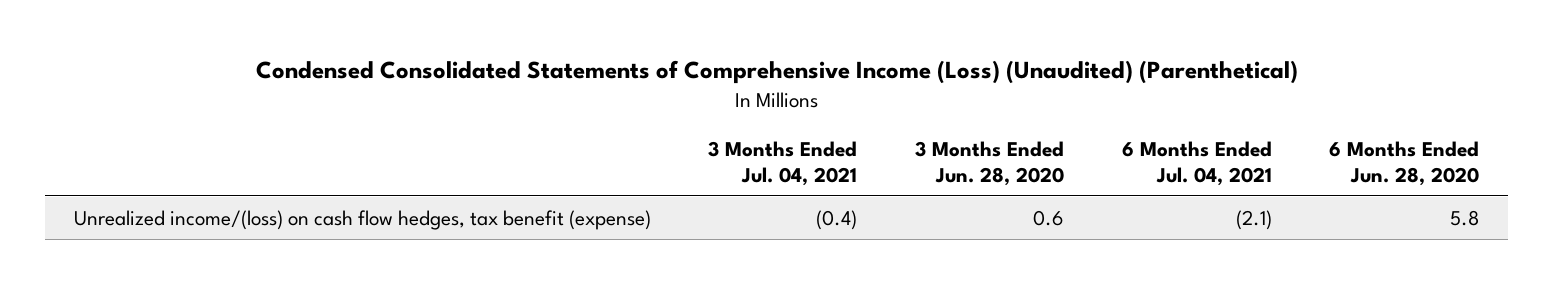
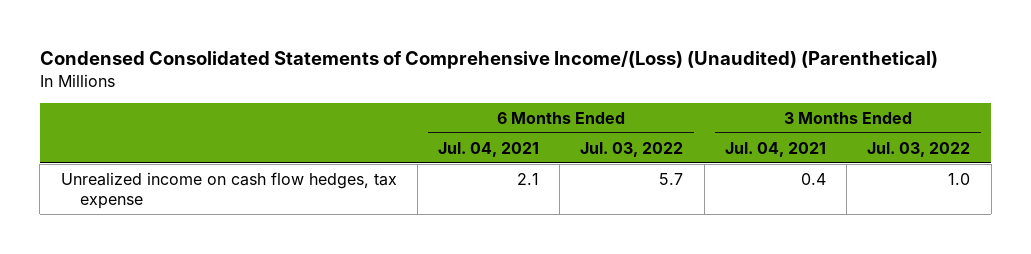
[255,59,1298,84] Condensed Consolidated Statements of Comprehensive Income (Loss) (Unaudited) (Parenthetical) -> [39,49,938,69] Condensed Consolidated Statements of Comprehensive Income/(Loss) (Unaudited) (Parenthetical)
[915,140,1065,186] 3 Months Ended Jun. 28, 2020 -> none
[1329,140,1480,186] 6 Months Ended Jun. 28, 2020 -> none
none -> [580,141,684,157] Jul. 03, 2022
none -> [867,141,971,157] Jul. 03, 2022
[73,210,651,231] Unrealized income/(loss) on cash flow hedges, tax benefit (expense) -> [60,171,397,209] Unrealized income on cash flow hedges, tax expense
[816,210,858,231] (0.4) -> [800,172,826,185] 0.4
[1235,210,1272,231] (2.1) -> [517,172,540,185] 2.1

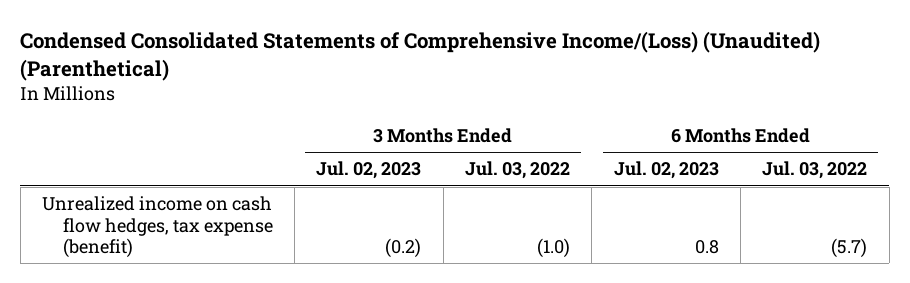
[438,141,540,157] Jul. 04, 2021 -> none
[724,141,826,157] Jul. 04, 2021 -> none
none -> [316,161,422,180] Jul. 02, 2023
none -> [613,161,719,180] Jul. 02, 2023
[60,171,397,209] Unrealized income on cash flow hedges, tax expense -> [42,196,273,258] Unrealized income on cash flow hedges, tax expense (benefit)
[659,172,684,185] 5.7 -> [831,237,868,258] (5.7)
[948,172,971,185] 1.0 -> [536,237,570,258] (1.0)

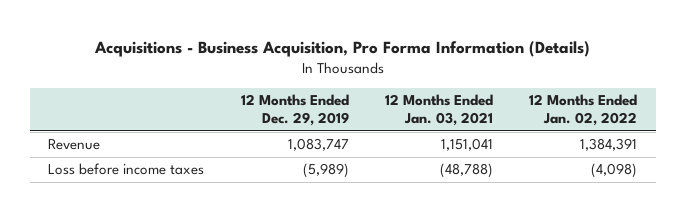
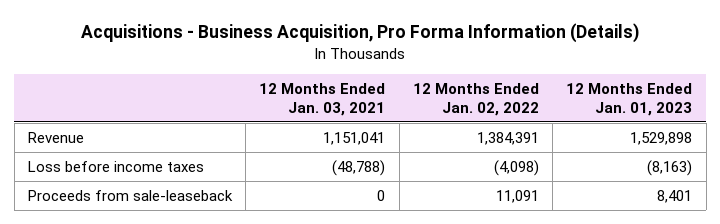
[240,94,349,126] 12 Months Ended Dec. 29, 2019 -> none
none -> [566,82,693,116] 12 Months Ended Jan. 01, 2023
none -> [28,189,234,201] Proceeds from sale-leaseback

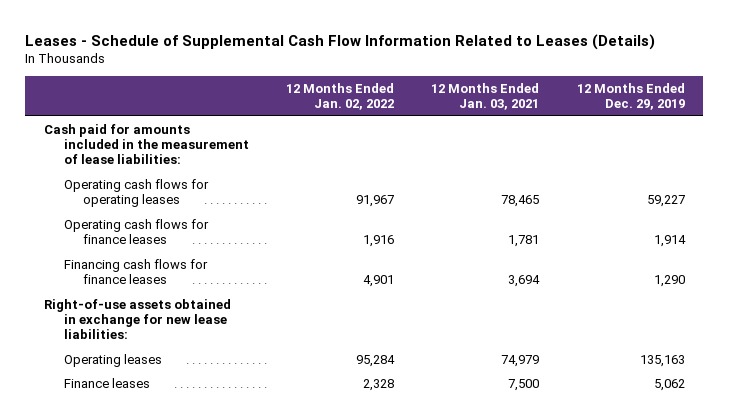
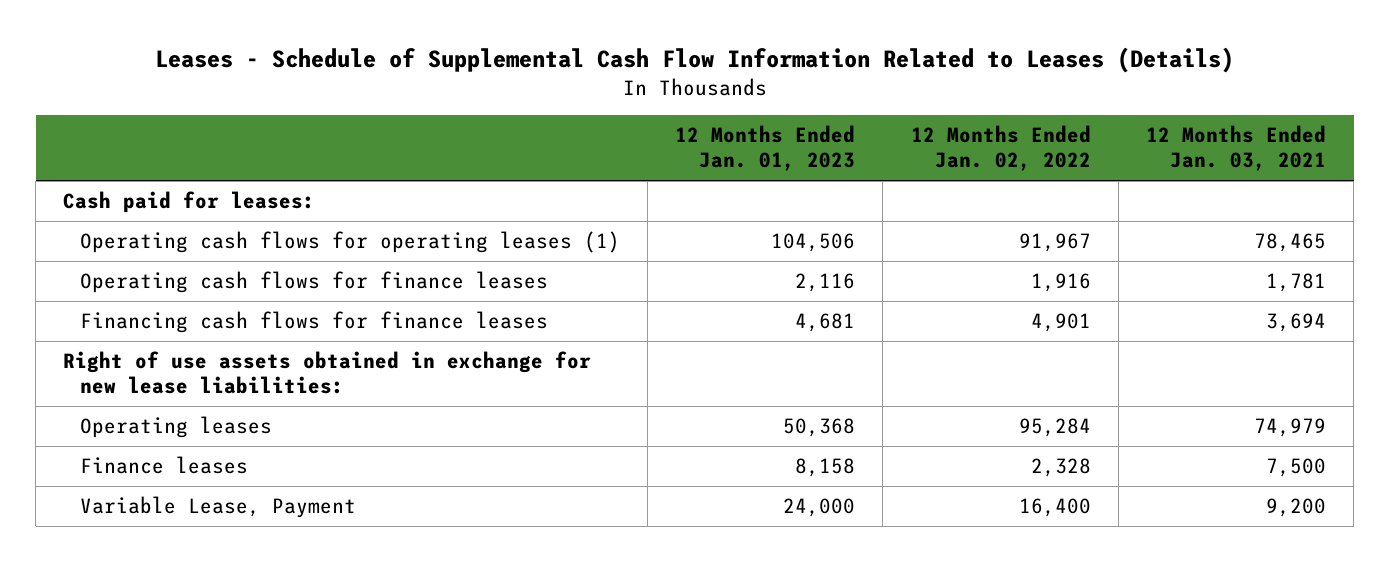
[576,83,685,111] 12 Months Ended Dec. 29, 2019 -> none
none -> [675,125,856,172] 12 Months Ended Jan. 01, 2023
[44,123,249,165] Cash paid for amounts included in the measurement of lease liabilities: -> [63,191,316,214] Cash paid for leases:
[63,178,209,208] Operating cash flows for operating leases -> [79,231,620,254] Operating cash flows for operating leases (1)
[44,298,232,340] Right-of-use assets obtained in exchange for new lease liabilities: -> [63,351,592,395] Right of use assets obtained in exchange for new lease liabilities:
none -> [79,496,356,519] Variable Lease, Payment

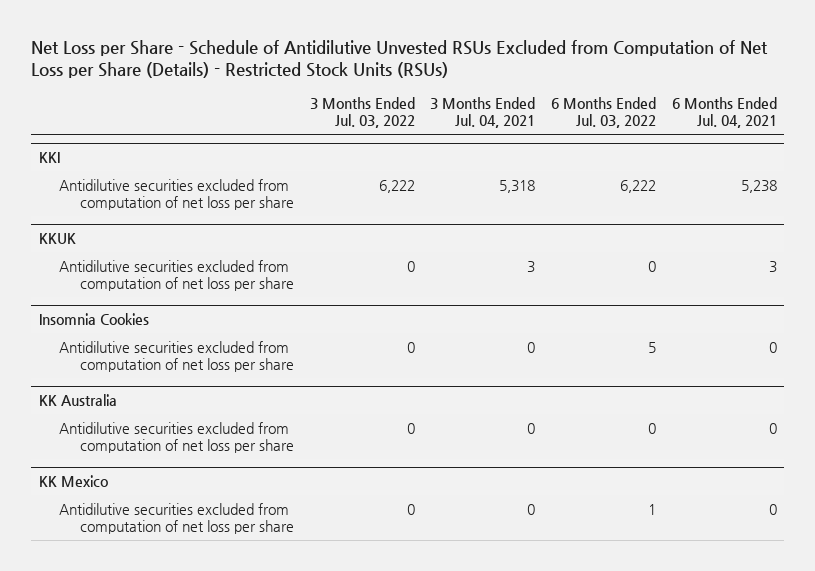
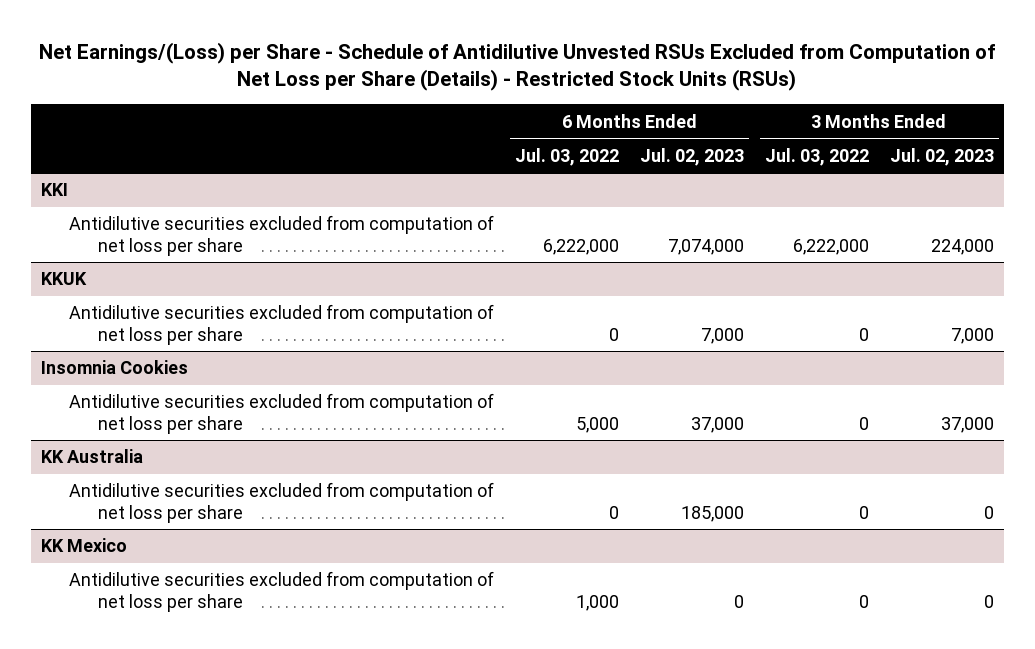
[31,40,769,79] Net Loss per Share - Schedule of Antidilutive Unvested RSUs Excluded from Computation of Net Loss per Share (Details) - Restricted Stock Units (RSUs) -> [39,41,996,92] Net Earnings/(Loss) per Share - Schedule of Antidilutive Unvested RSUs Excluded from Computation of Net Loss per Share (Details) - Restricted Stock Units (RSUs)
[430,96,536,129] 3 Months Ended Jul. 04, 2021 -> none
[671,96,777,129] 6 Months Ended Jul. 04, 2021 -> none
none -> [640,147,745,166] Jul. 02, 2023
none -> [889,147,994,166] Jul. 02, 2023
[378,179,415,193] 6,222 -> [792,238,869,255] 6,222,000
[619,179,656,193] 6,222 -> [543,238,620,255] 6,222,000
[647,341,656,353] 5 -> [576,416,620,433] 5,000
[647,503,656,515] 1 -> [576,594,620,611] 1,000

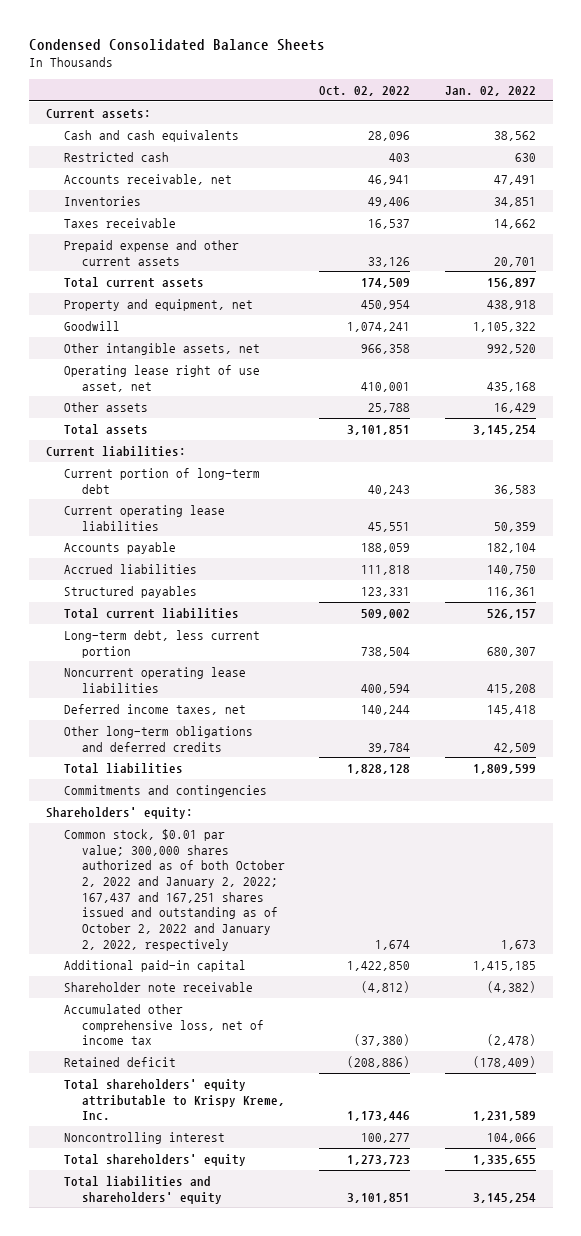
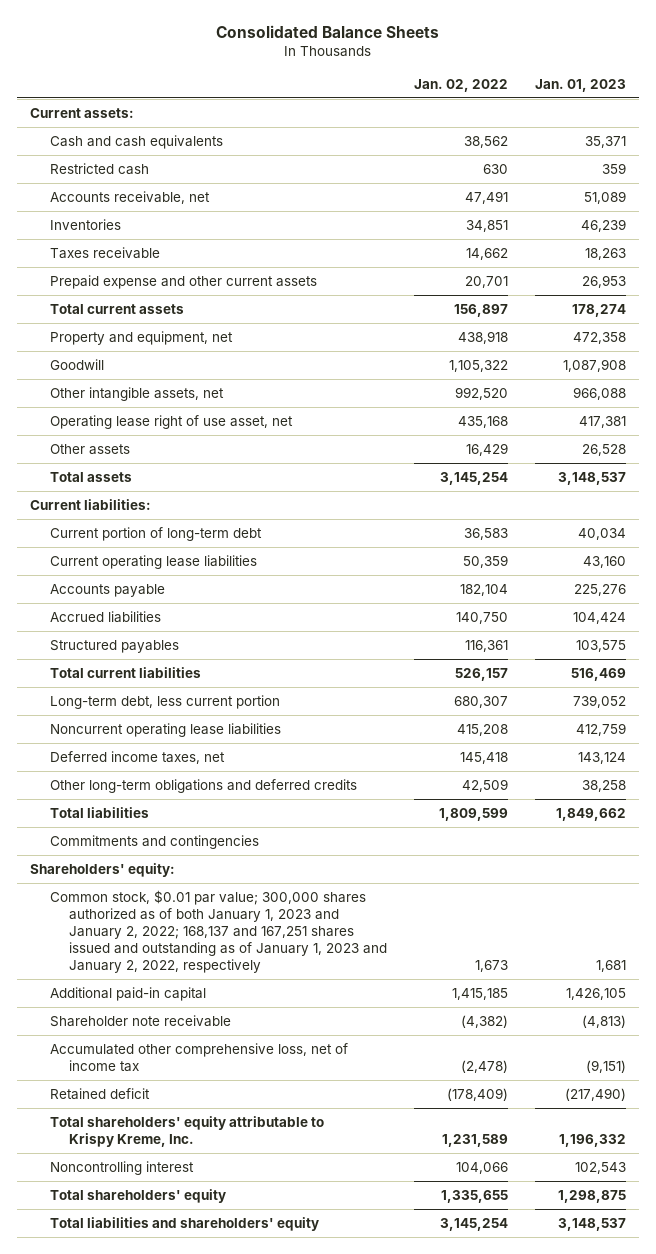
[28,38,325,51] Condensed Consolidated Balance Sheets -> [215,24,439,38] Consolidated Balance Sheets
[319,86,411,97] Oct. 02, 2022 -> none
none -> [534,78,626,92] Jan. 01, 2023
[63,828,286,951] Common stock, $0.01 par value; 300,000 shares authorized as of both October 2, 2022 and January 2, 2022; 167,437 and 167,251 shares issued and outstanding as of October 2, 2022 and January 2, 2022, respectively -> [49,889,388,974] Common stock, $0.01 par value; 300,000 shares authorized as of both January 1, 2023 and January 2, 2022; 168,137 and 167,251 shares issued and outstanding as of January 1, 2023 and January 2, 2022, respectively

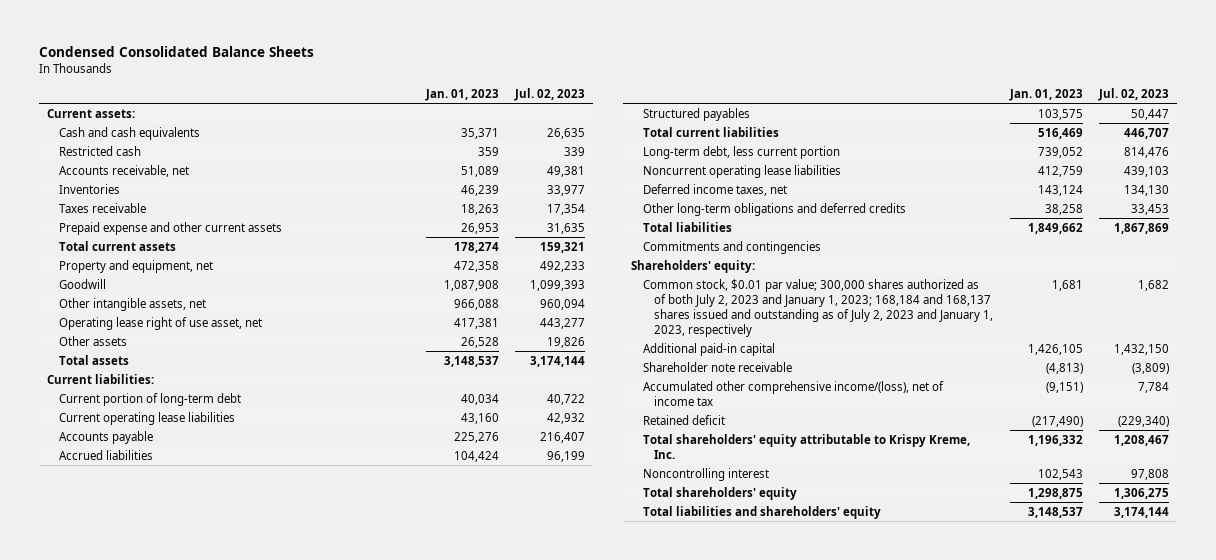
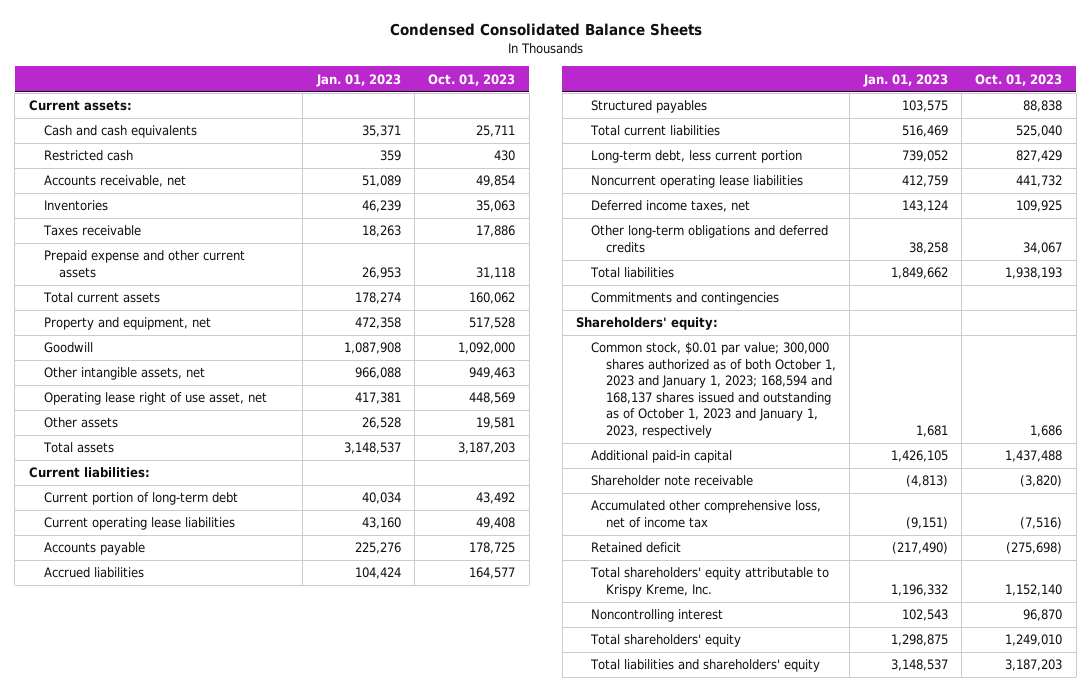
[514,88,586,102] Jul. 02, 2023 -> none
none -> [428,73,516,86] Oct. 01, 2023
[642,278,994,338] Common stock, $0.01 par value; 300,000 shares authorized as of both July 2, 2023 and January 1, 2023; 168,184 and 168,137 shares issued and outstanding as of July 2, 2023 and January 1, 2023, respectively -> [591,342,837,438] Common stock, $0.01 par value; 300,000 shares authorized as of both October 1, 2023 and January 1, 2023; 168,594 and 168,137 shares issued and outstanding as of October 1, 2023 and January 1, 2023, respectively
[642,380,944,406] Accumulated other comprehensive income/(loss), net of income tax -> [591,500,822,528] Accumulated other comprehensive loss, net of income tax

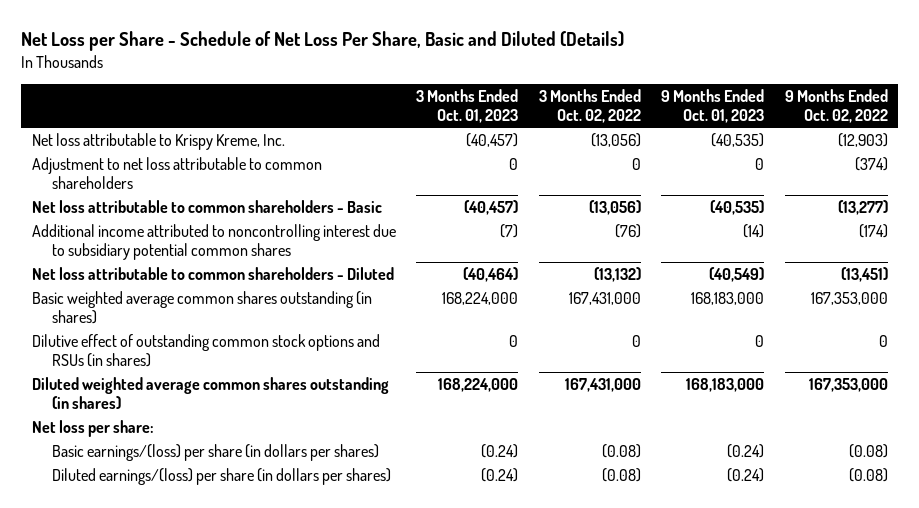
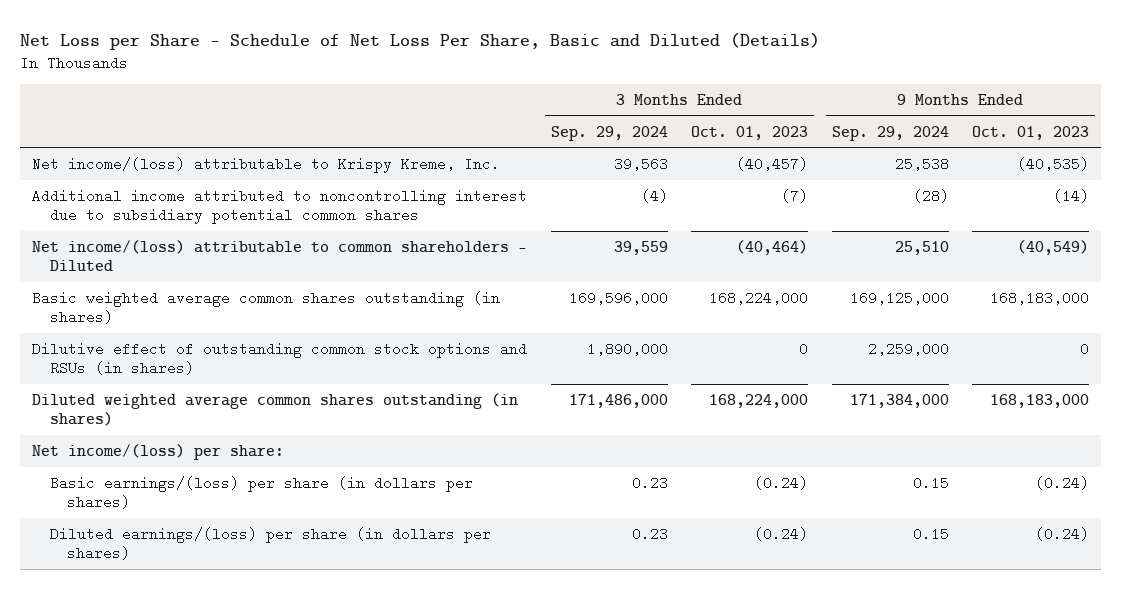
[538,89,641,124] 3 Months Ended Oct. 02, 2022 -> none
[784,89,888,124] 9 Months Ended Oct. 02, 2022 -> none
none -> [550,125,668,141] Sep. 29, 2024
none -> [831,125,949,141] Sep. 29, 2024
[31,156,322,190] Adjustment to net loss attributable to common shareholders -> none
[31,199,382,213] Net loss attributable to common shareholders - Basic -> none
[31,132,285,150] Net loss attributable to Krispy Kreme, Inc. -> [32,156,501,173] Net income/(loss) attributable to Krispy Kreme, Inc.
[31,266,394,280] Net loss attributable to common shareholders - Diluted -> [32,239,528,271] Net income/(loss) attributable to common shareholders - Diluted
[31,419,154,437] Net loss per share: -> [32,443,285,460] Net income/(loss) per share:

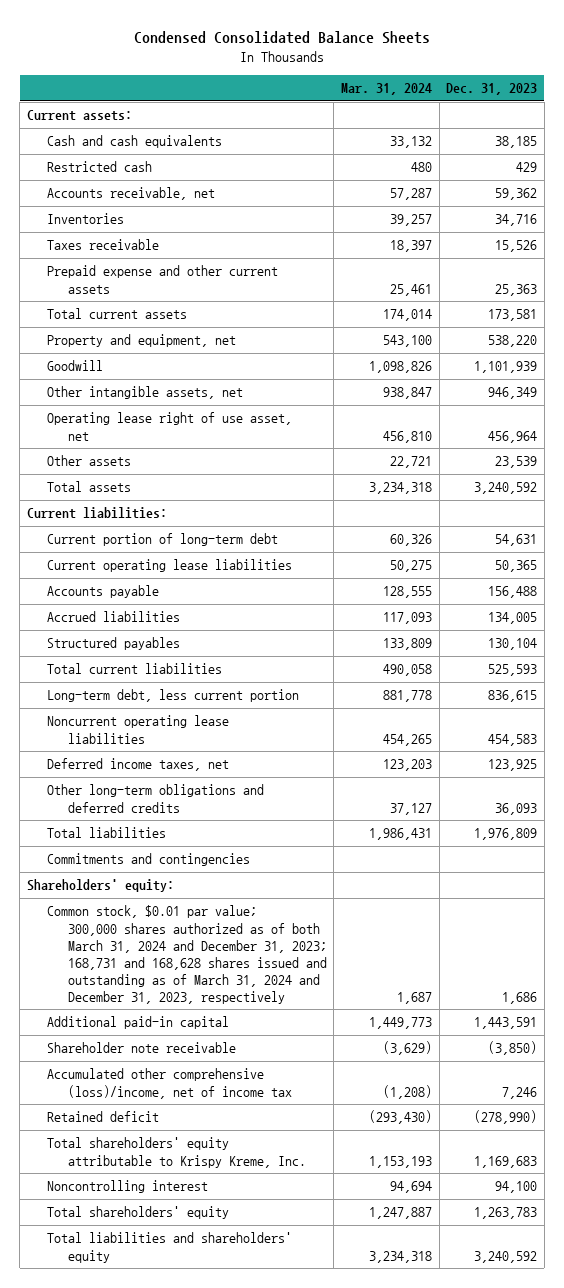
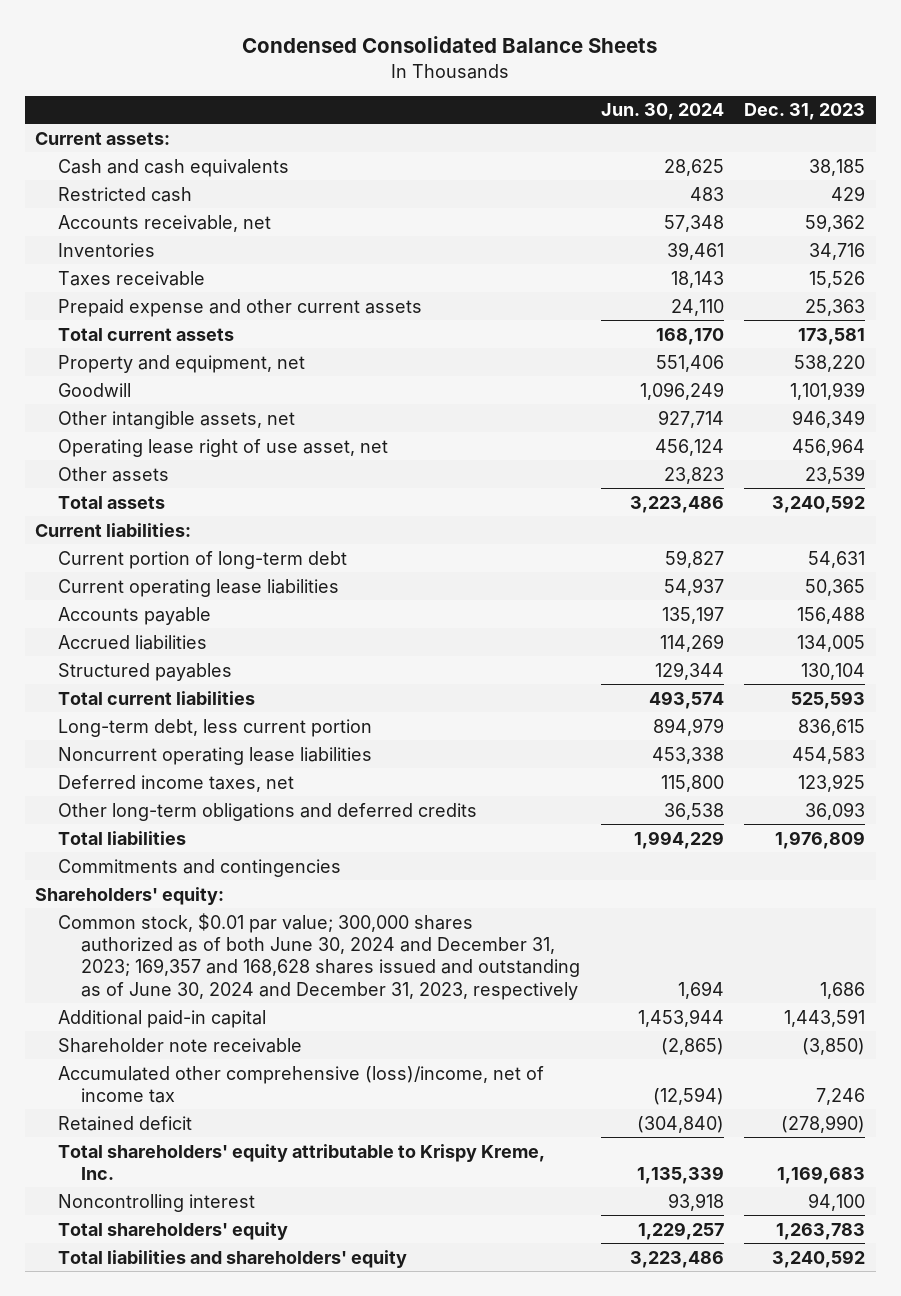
[341,83,433,96] Mar. 31, 2024 -> none
none -> [600,103,724,121] Jun. 30, 2024
[47,905,327,1005] Common stock, $0.01 par value; 300,000 shares authorized as of both March 31, 2024 and December 31, 2023; 168,731 and 168,628 shares issued and outstanding as of March 31, 2024 and December 31, 2023, respectively -> [58,912,581,1000] Common stock, $0.01 par value; 300,000 shares authorized as of both June 30, 2024 and December 31, 2023; 169,357 and 168,628 shares issued and outstanding as of June 30, 2024 and December 31, 2023, respectively

